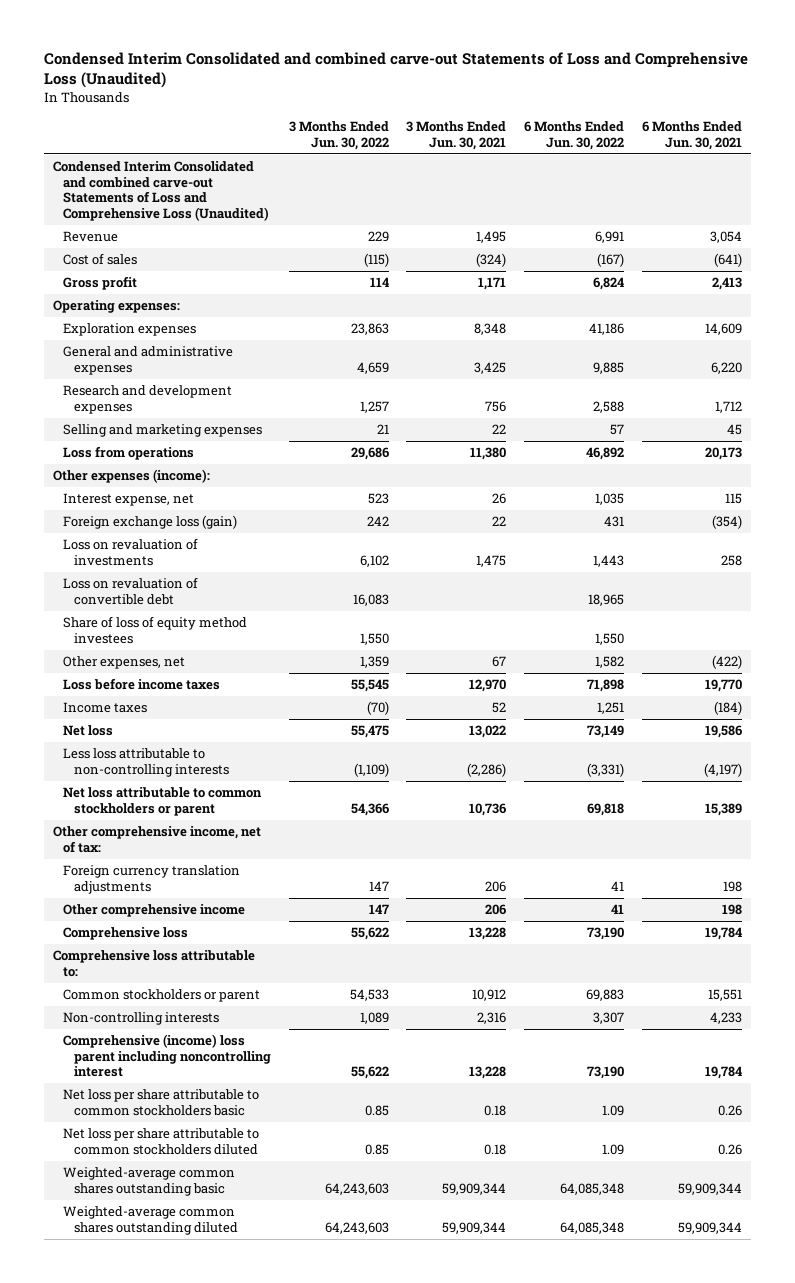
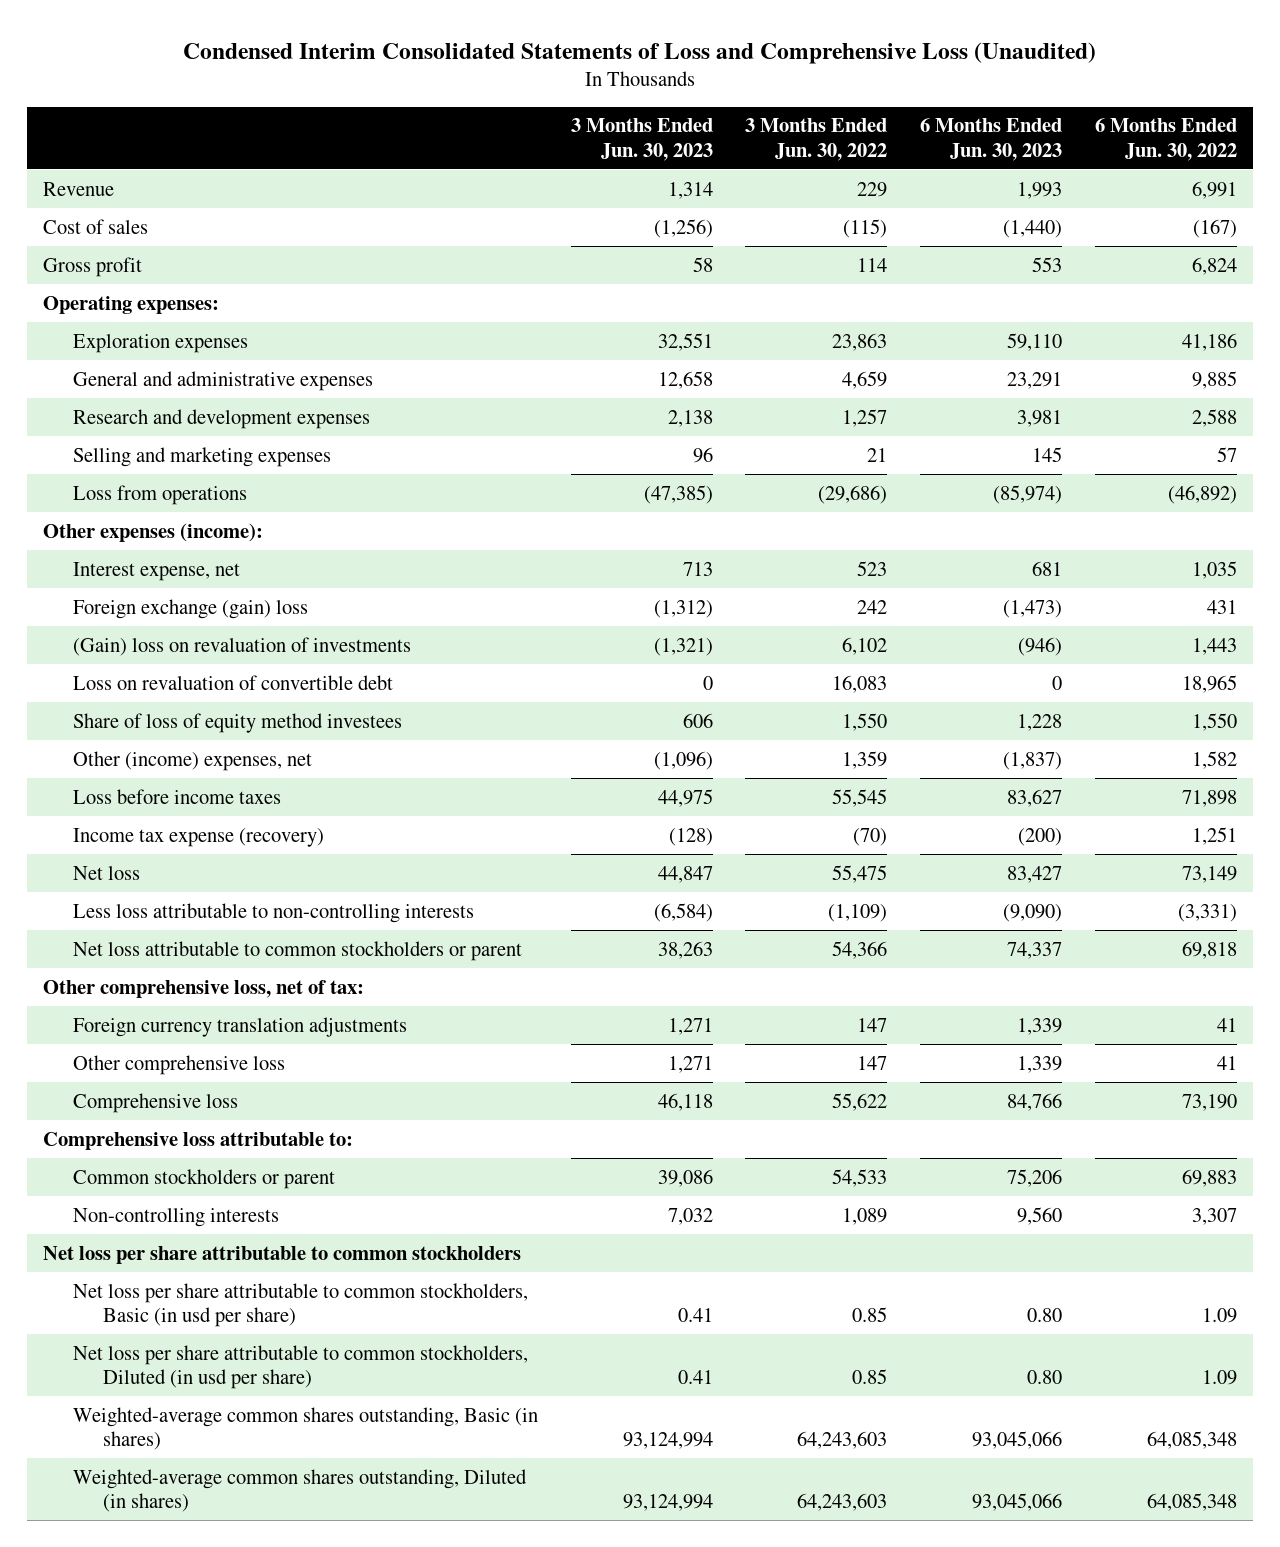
[44,52,749,89] Condensed Interim Consolidated and combined carve-out Statements of Loss and Comprehensive Loss (Unaudited) -> [183,41,1097,64] Condensed Interim Consolidated Statements of Loss and Comprehensive Loss (Unaudited)
[406,121,507,150] 3 Months Ended Jun. 30, 2021 -> none
[642,121,743,150] 6 Months Ended Jun. 30, 2021 -> none
none -> [570,118,713,161] 3 Months Ended Jun. 30, 2023
none -> [919,118,1062,161] 6 Months Ended Jun. 30, 2023
[53,161,270,221] Condensed Interim Consolidated and combined carve-out Statements of Loss and Comprehensive Loss (Unaudited) -> none
[350,447,389,461] 29,686 -> [818,484,888,504] (29,686)
[586,447,625,461] 46,892 -> [1167,484,1237,504] (46,892)
[63,515,238,530] Foreign exchange loss (gain) -> [73,598,309,619] Foreign exchange (gain) loss
[63,538,199,566] Loss on revaluation of investments -> [73,636,412,656] (Gain) loss on revaluation of investments
[63,656,186,670] Other expenses, net -> [73,750,313,771] Other (income) expenses, net
[63,702,148,714] Income taxes -> [73,827,325,847] Income tax expense (recovery)
[53,826,262,853] Other comprehensive income, net of tax: -> [43,979,365,998] Other comprehensive loss, net of tax:
[63,904,246,918] Other comprehensive income -> [73,1054,286,1075] Other comprehensive loss
[63,1034,271,1078] Comprehensive (income) loss parent including noncontrolling interest -> none
none -> [43,1245,522,1264] Net loss per share attributable to common stockholders
[63,1089,260,1116] Net loss per share attributable to common stockholders basic -> [73,1282,529,1328] Net loss per share attributable to common stockholders, Basic (in usd per share)
[63,1128,260,1155] Net loss per share attributable to common stockholders diluted -> [73,1344,529,1390] Net loss per share attributable to common stockholders, Diluted (in usd per share)
[63,1167,236,1196] Weighted-average common shares outstanding basic -> [73,1406,539,1451] Weighted-average common shares outstanding, Basic (in shares)
[63,1206,238,1235] Weighted-average common shares outstanding diluted -> [73,1468,528,1513] Weighted-average common shares outstanding, Diluted (in shares)

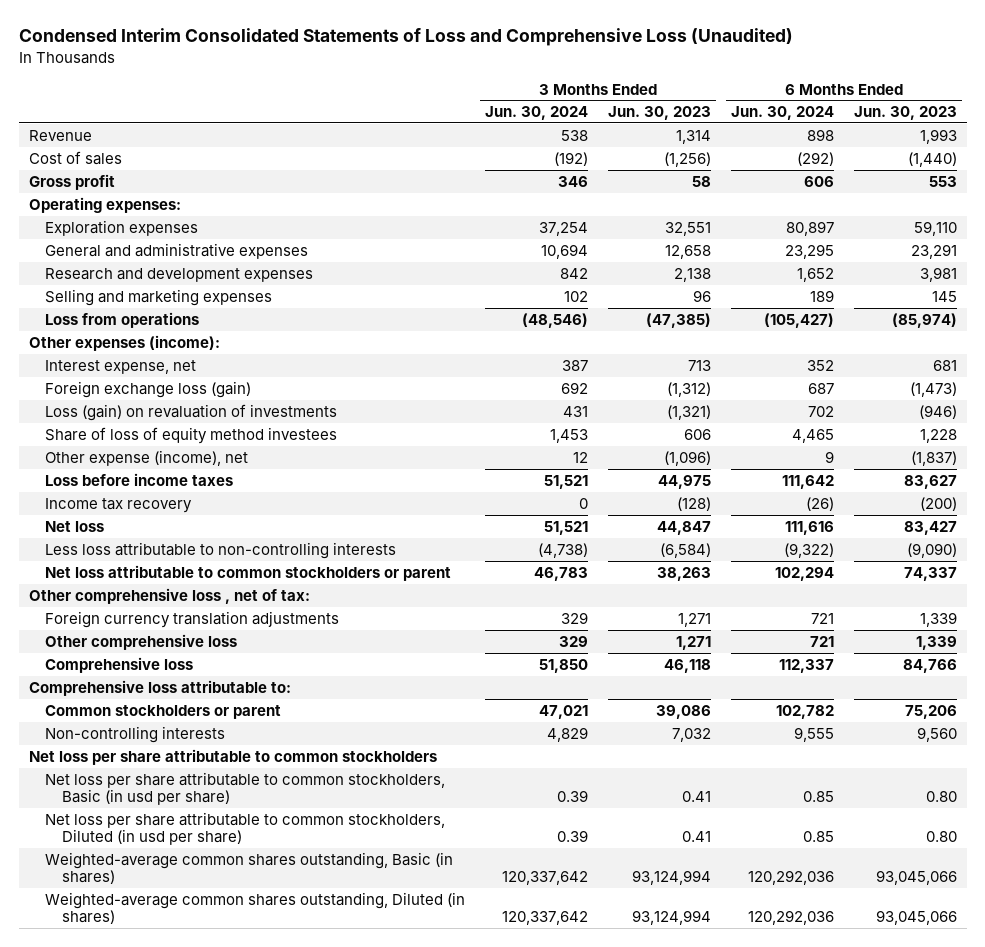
[745,118,888,161] 3 Months Ended Jun. 30, 2022 -> none
[1094,118,1237,161] 6 Months Ended Jun. 30, 2022 -> none
none -> [485,106,589,121] Jun. 30, 2024
none -> [730,106,834,121] Jun. 30, 2024
[73,674,394,690] Loss on revaluation of convertible debt -> none
[73,598,309,619] Foreign exchange (gain) loss -> [45,380,252,398] Foreign exchange loss (gain)
[73,636,412,656] (Gain) loss on revaluation of investments -> [45,403,338,421] Loss (gain) on revaluation of investments
[73,750,313,771] Other (income) expenses, net -> [45,449,249,466] Other expense (income), net
[73,827,325,847] Income tax expense (recovery) -> [45,497,193,513] Income tax recovery
[43,979,365,998] Other comprehensive loss, net of tax: -> [28,587,310,604] Other comprehensive loss , net of tax:

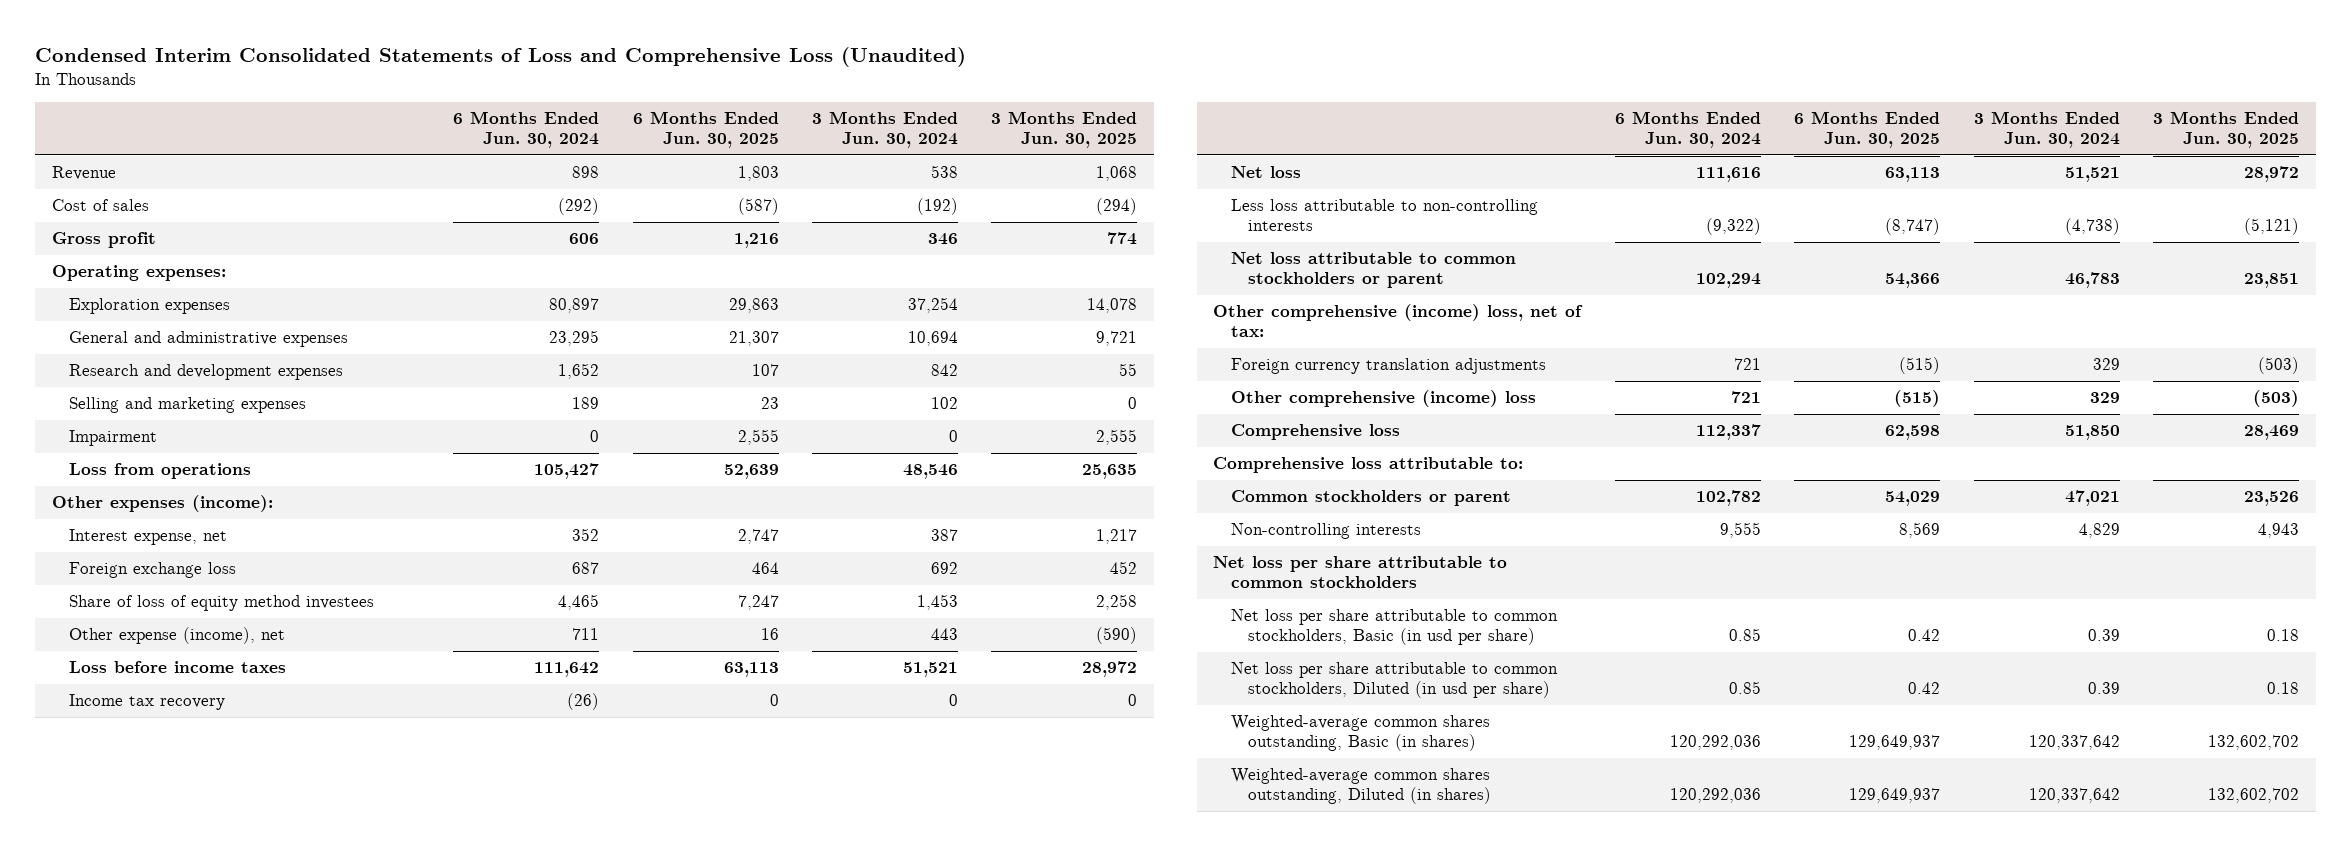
[607,106,711,121] Jun. 30, 2023 -> none
[853,106,957,121] Jun. 30, 2023 -> none
none -> [632,111,779,149] 6 Months Ended Jun. 30, 2025
none -> [991,111,1138,149] 3 Months Ended Jun. 30, 2025
none -> [69,430,158,447] Impairment
[522,312,589,328] (48,546) -> [903,464,959,480] 48,546
[763,312,834,328] (105,427) -> [534,463,600,480] 105,427
[45,403,338,421] Loss (gain) on revaluation of investments -> none
[45,380,252,398] Foreign exchange loss (gain) -> [69,562,237,579] Foreign exchange loss
[573,451,589,463] 12 -> [931,628,959,641] 443
[824,450,834,463] 9 -> [572,628,600,641] 711
[28,587,310,604] Other comprehensive loss , net of tax: -> [1213,304,1584,338] Other comprehensive (income) loss, net of tax:
[45,633,238,650] Other comprehensive loss -> [1230,390,1536,408] Other comprehensive (income) loss

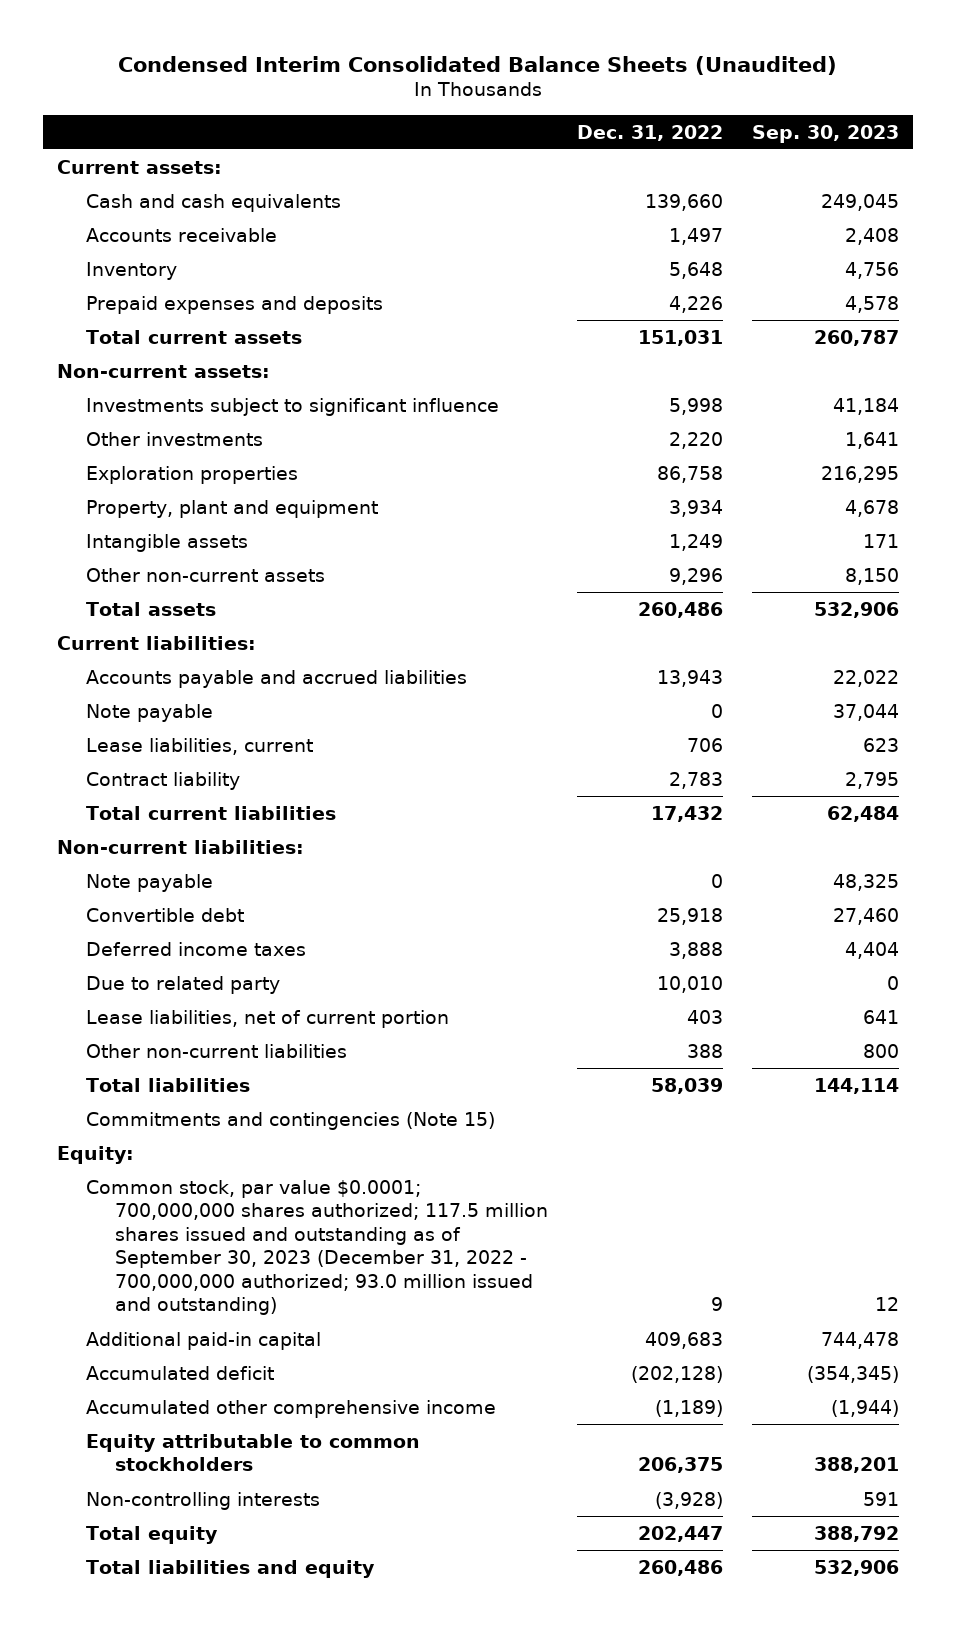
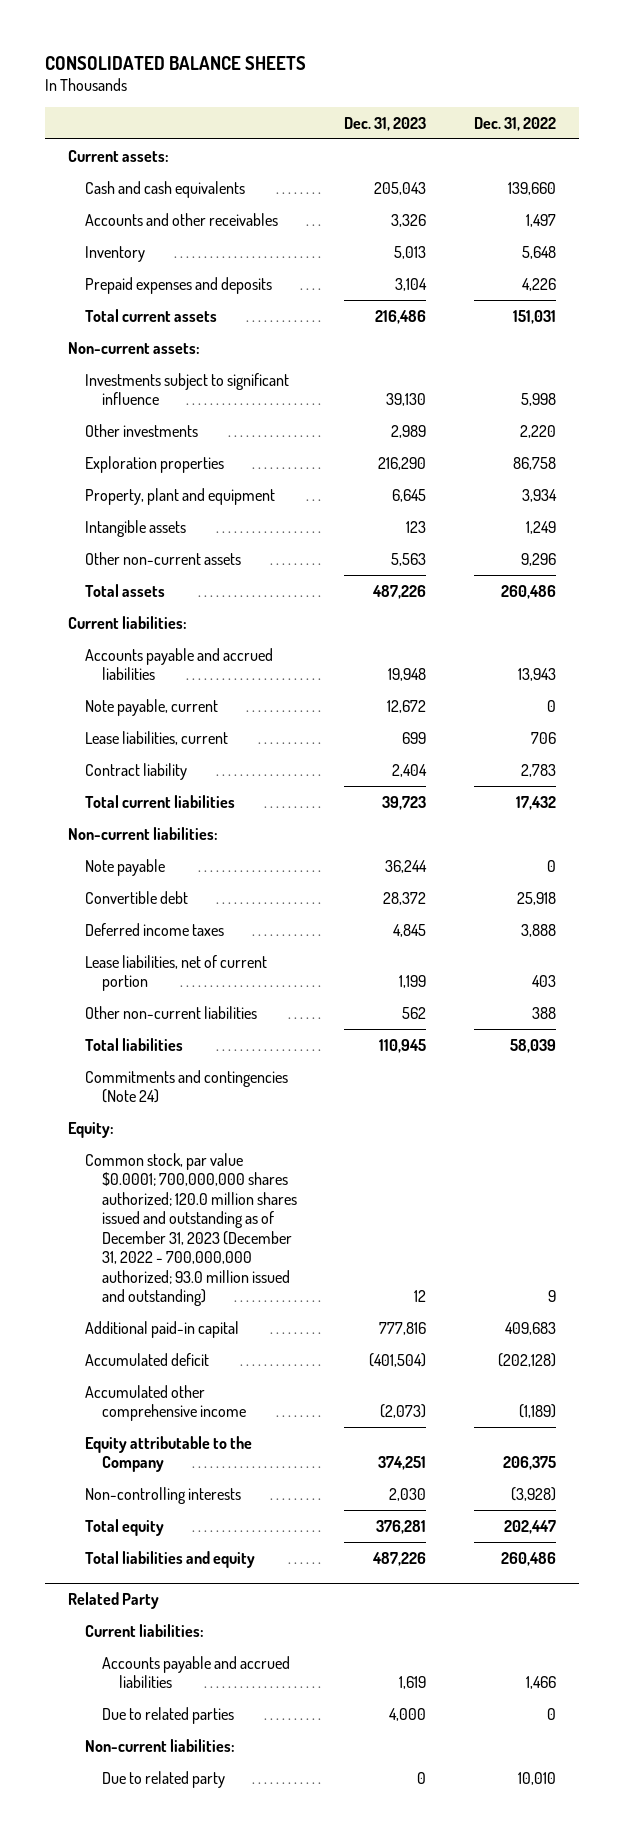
[118,55,838,75] Condensed Interim Consolidated Balance Sheets (Unaudited) -> [44,55,306,70] CONSOLIDATED BALANCE SHEETS
[751,124,899,143] Sep. 30, 2023 -> none
none -> [344,117,427,132] Dec. 31, 2023
[86,227,278,242] Accounts receivable -> [85,212,279,226] Accounts and other receivables
[86,703,214,722] Note payable -> [85,698,219,716] Note payable, current
[86,975,281,994] Due to related party -> none
[86,1111,496,1130] Commitments and contingencies (Note 15) -> [85,1069,289,1104] Commitments and contingencies (Note 24)
[86,1179,549,1316] Common stock, par value $0.0001; 700,000,000 shares authorized; 117.5 million shares issued and outstanding as of September 30, 2023 (December 31, 2022 - 700,000,000 authorized; 93.0 million issued and outstanding) -> [85,1152,298,1307] Common stock, par value $0.0001; 700,000,000 shares authorized; 120.0 million shares issued and outstanding as of December 31, 2023 (December 31, 2022 - 700,000,000 authorized; 93.0 million issued and outstanding)
[86,1433,421,1472] Equity attributable to common stockholders -> [85,1435,253,1473] Equity attributable to the Company
none -> [68,1592,160,1610] Related Party
none -> [85,1623,205,1637] Current liabilities:
none -> [102,1655,291,1689] Accounts payable and accrued liabilities
none -> [102,1706,235,1724] Due to related parties
none -> [85,1738,236,1752] Non-current liabilities:
none -> [102,1770,226,1788] Due to related party

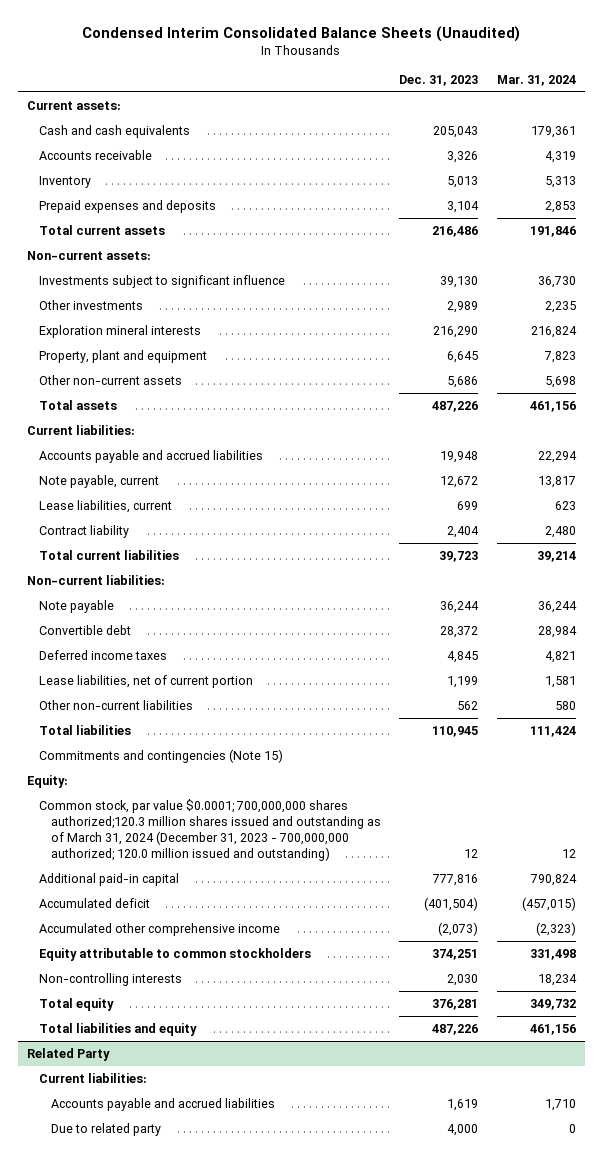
[44,55,306,70] CONSOLIDATED BALANCE SHEETS -> [82,25,521,42] Condensed Interim Consolidated Balance Sheets (Unaudited)
[473,117,556,132] Dec. 31, 2022 -> none
none -> [496,74,576,86] Mar. 31, 2024
[85,212,279,226] Accounts and other receivables -> [39,149,153,160] Accounts receivable
[85,455,225,473] Exploration properties -> [39,324,202,338] Exploration mineral interests
[85,519,187,537] Intangible assets -> none
[391,552,427,566] 5,563 -> [447,375,479,388] 5,686
[85,1069,289,1104] Commitments and contingencies (Note 24) -> [39,748,284,763] Commitments and contingencies (Note 15)
[85,1152,298,1307] Common stock, par value $0.0001; 700,000,000 shares authorized; 120.0 million shares issued and outstanding as of December 31, 2023 (December 31, 2022 - 700,000,000 authorized; 93.0 million issued and outstanding) -> [39,798,382,862] Common stock, par value $0.0001; 700,000,000 shares authorized;120.3 million shares issued and outstanding as of March 31, 2024 (December 31, 2023 - 700,000,000 authorized; 120.0 million issued and outstanding)
[85,1435,253,1473] Equity attributable to the Company -> [39,947,312,961] Equity attributable to common stockholders
[85,1738,236,1752] Non-current liabilities: -> none
[102,1770,226,1788] Due to related party -> none
[102,1706,235,1724] Due to related parties -> [51,1122,162,1136] Due to related party

